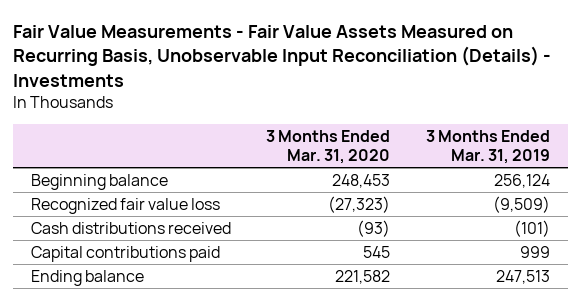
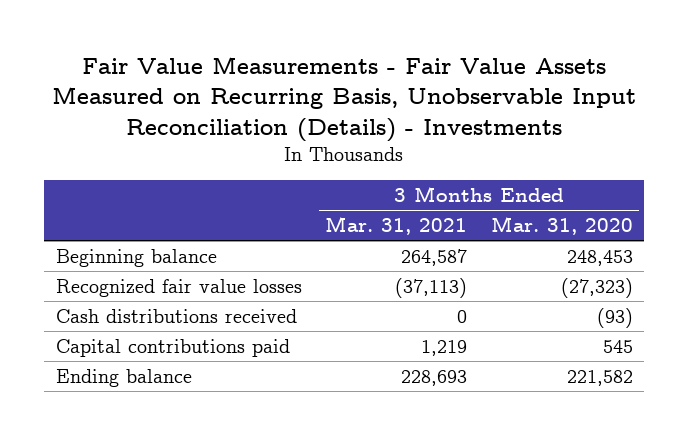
[425,130,550,164] 3 Months Ended Mar. 31, 2019 -> none
none -> [325,216,468,236] Mar. 31, 2021
[30,197,220,214] Recognized fair value loss -> [55,278,302,297] Recognized fair value losses

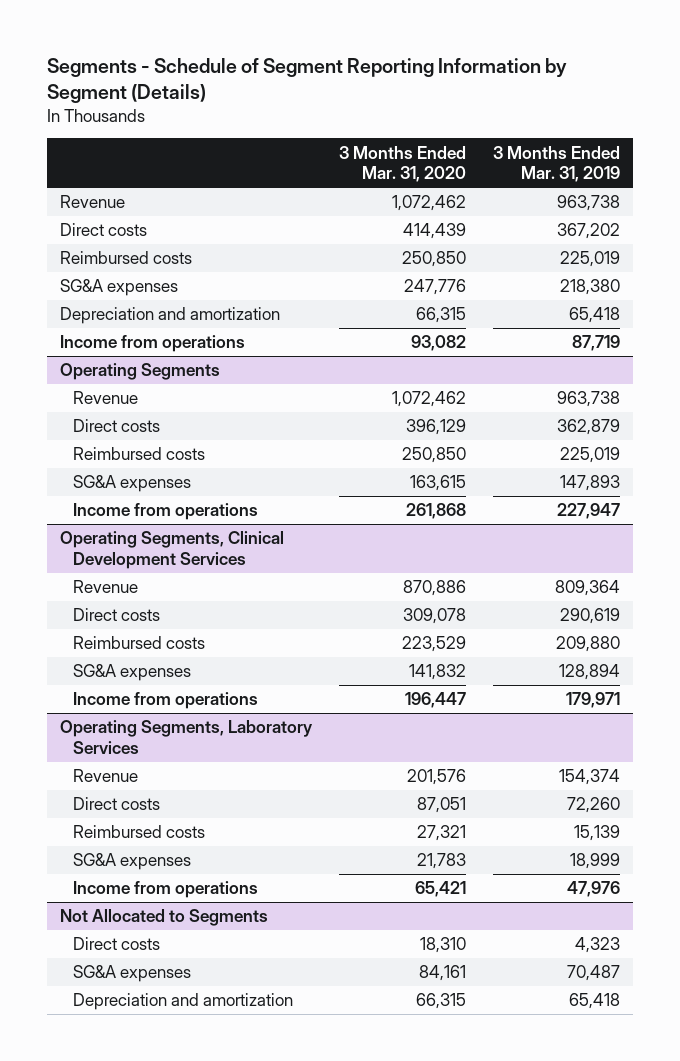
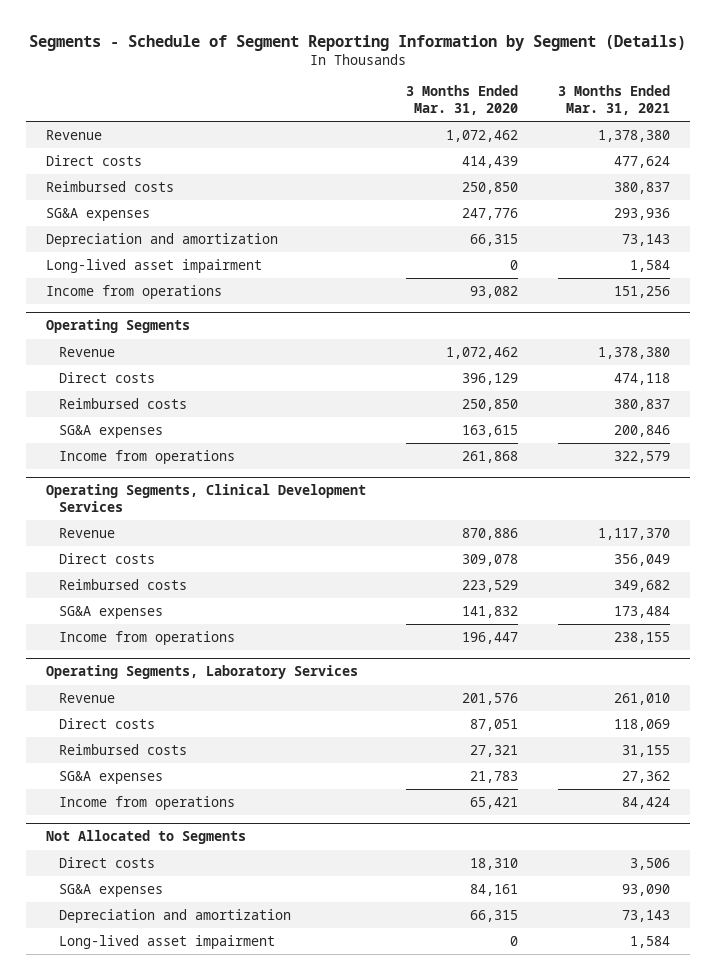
[492,145,620,183] 3 Months Ended Mar. 31, 2019 -> none
none -> [557,85,670,116] 3 Months Ended Mar. 31, 2021
none -> [46,258,263,273] Long-lived asset impairment
none -> [59,934,276,949] Long-lived asset impairment

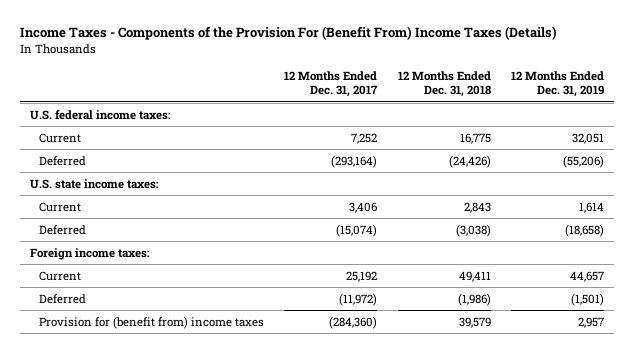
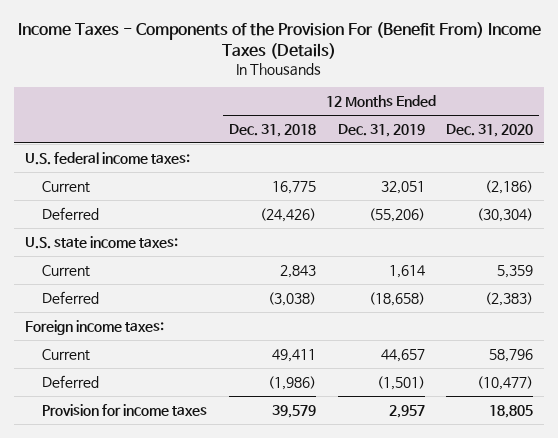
[284,70,379,98] 12 Months Ended Dec. 31, 2017 -> none
none -> [446,123,534,137] Dec. 31, 2020
[39,315,265,329] Provision for (benefit from) income taxes -> [42,403,208,416] Provision for income taxes

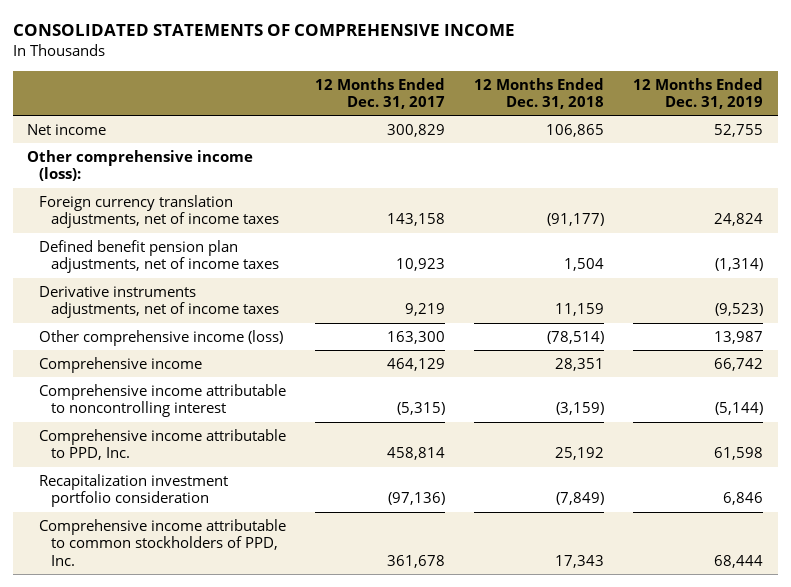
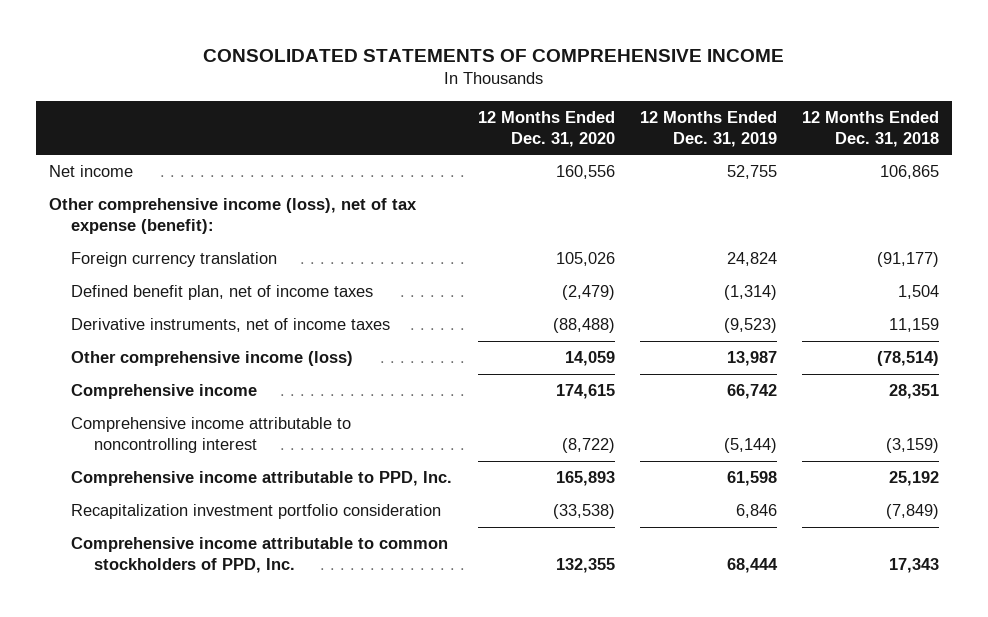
[315,77,446,110] 12 Months Ended Dec. 31, 2017 -> none
none -> [477,110,615,147] 12 Months Ended Dec. 31, 2020
[27,149,254,182] Other comprehensive income (loss): -> [48,198,417,234] Other comprehensive income (loss), net of tax expense (benefit):
[39,194,280,229] Foreign currency translation adjustments, net of income taxes -> [71,252,278,268] Foreign currency translation
[39,239,280,274] Defined benefit pension plan adjustments, net of income taxes -> [71,285,374,301] Defined benefit plan, net of income taxes
[39,285,280,319] Derivative instruments adjustments, net of income taxes -> [71,318,391,333] Derivative instruments, net of income taxes

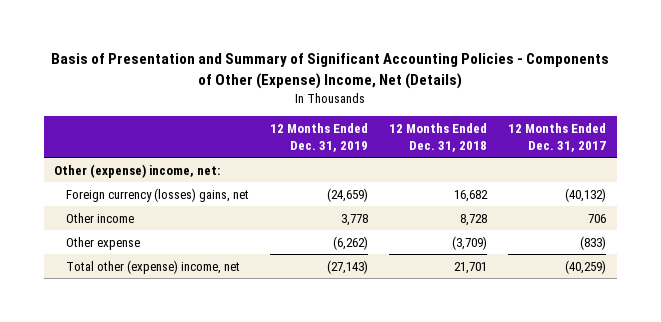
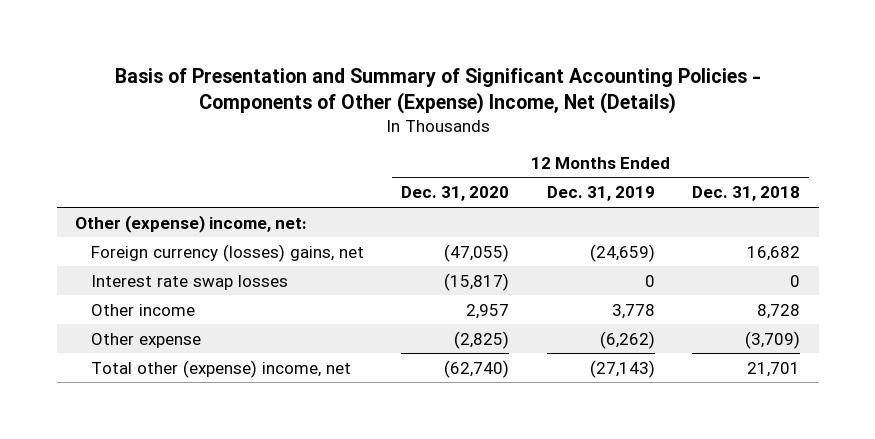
[508,122,607,152] 12 Months Ended Dec. 31, 2017 -> none
none -> [401,186,510,202] Dec. 31, 2020
none -> [90,274,288,290] Interest rate swap losses

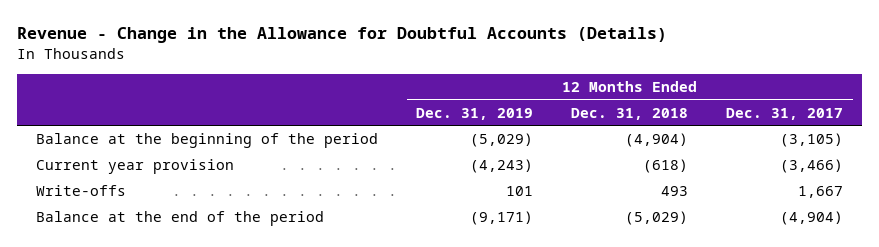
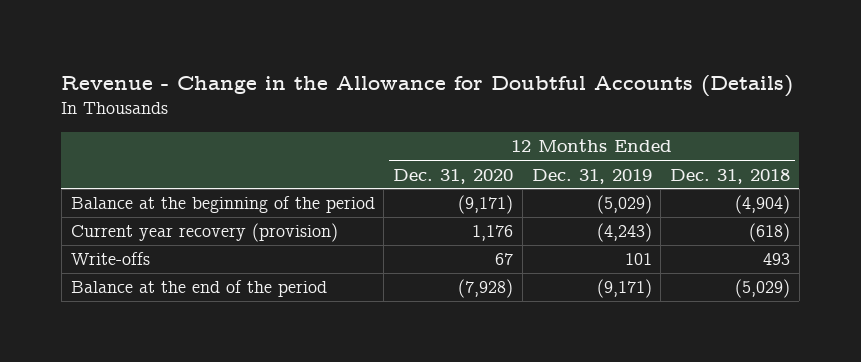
[726,107,844,120] Dec. 31, 2017 -> none
none -> [393,168,514,184] Dec. 31, 2020
[35,159,234,175] Current year provision -> [70,223,338,243] Current year recovery (provision)

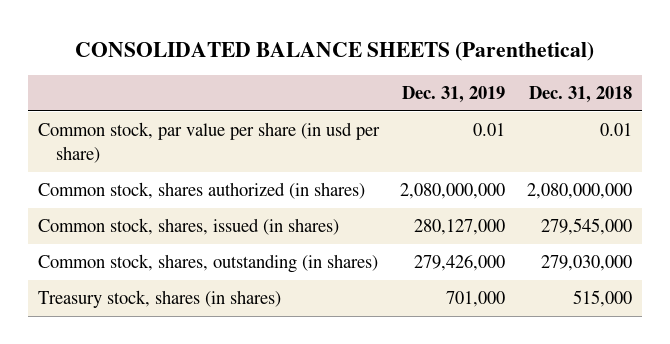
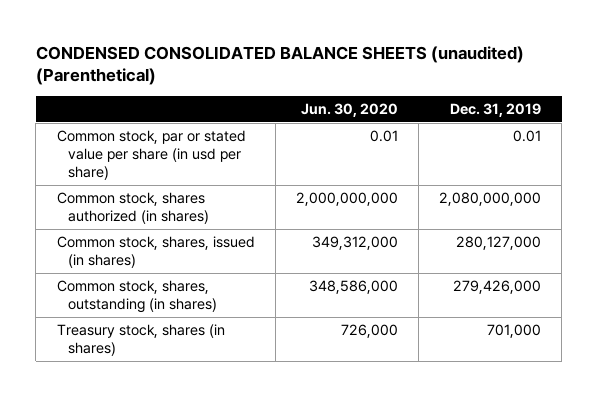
[74,41,594,61] CONSOLIDATED BALANCE SHEETS (Parenthetical) -> [35,45,524,86] CONDENSED CONSOLIDATED BALANCE SHEETS (unaudited) (Parenthetical)
[528,86,632,104] Dec. 31, 2018 -> none
none -> [300,102,398,117] Jun. 30, 2020
[38,121,381,163] Common stock, par value per share (in usd per share) -> [56,130,246,181] Common stock, par or stated value per share (in usd per share)

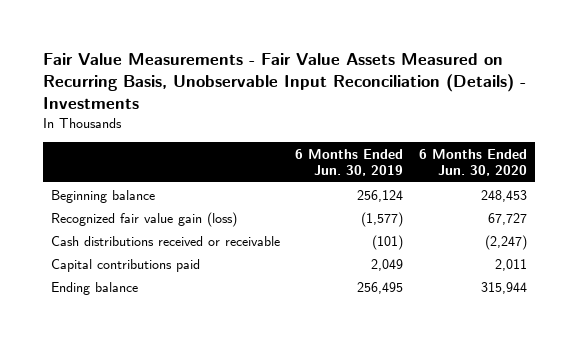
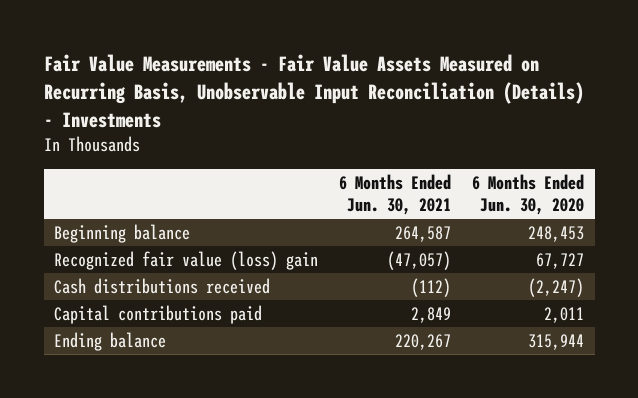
[295,148,404,177] 6 Months Ended Jun. 30, 2019 -> none
none -> [339,173,452,215] 6 Months Ended Jun. 30, 2021
[50,211,237,227] Recognized fair value gain (loss) -> [54,250,319,270] Recognized fair value (loss) gain
[50,235,280,246] Cash distributions received or receivable -> [54,277,271,294] Cash distributions received

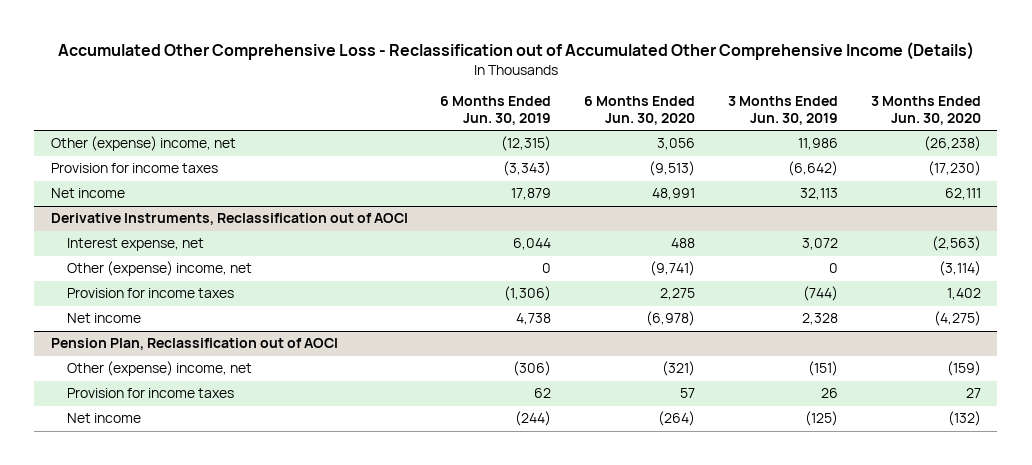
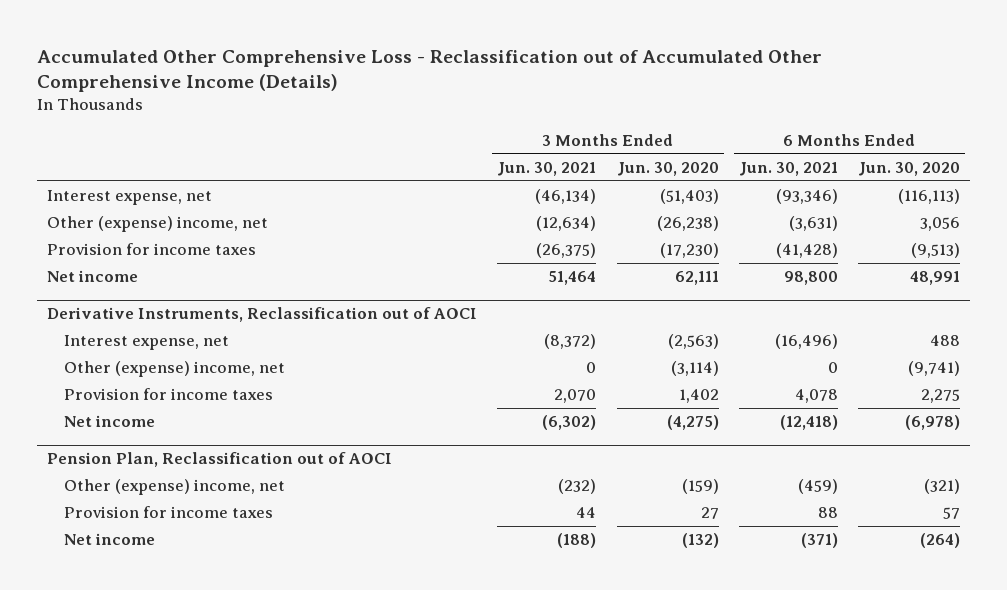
[440,96,552,126] 6 Months Ended Jun. 30, 2019 -> none
[728,96,839,126] 3 Months Ended Jun. 30, 2019 -> none
none -> [497,161,597,176] Jun. 30, 2021
none -> [738,161,838,176] Jun. 30, 2021
none -> [47,190,213,206] Interest expense, net

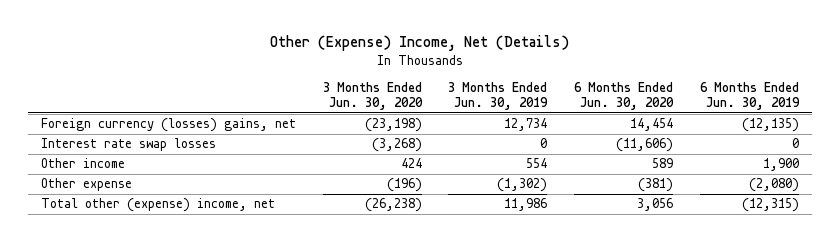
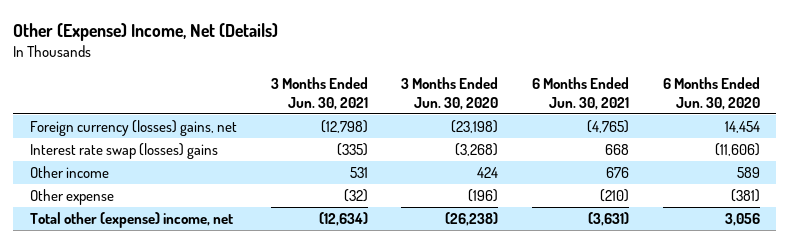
[448,81,549,111] 3 Months Ended Jun. 30, 2019 -> none
[699,81,800,111] 6 Months Ended Jun. 30, 2019 -> none
none -> [270,77,368,110] 3 Months Ended Jun. 30, 2021
none -> [531,77,629,110] 6 Months Ended Jun. 30, 2021
[40,138,216,152] Interest rate swap losses -> [30,143,219,160] Interest rate swap (losses) gains

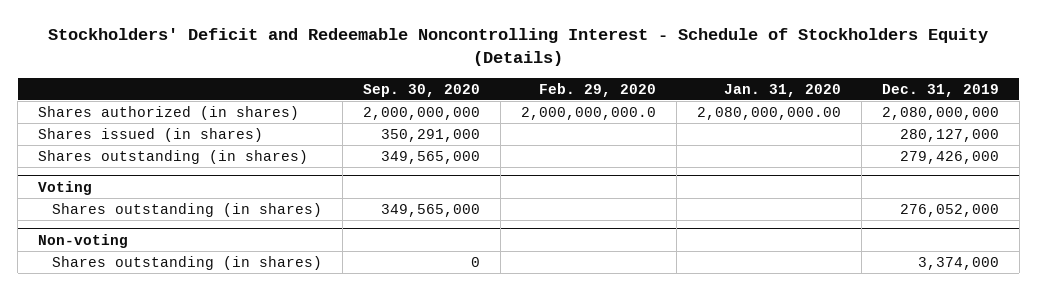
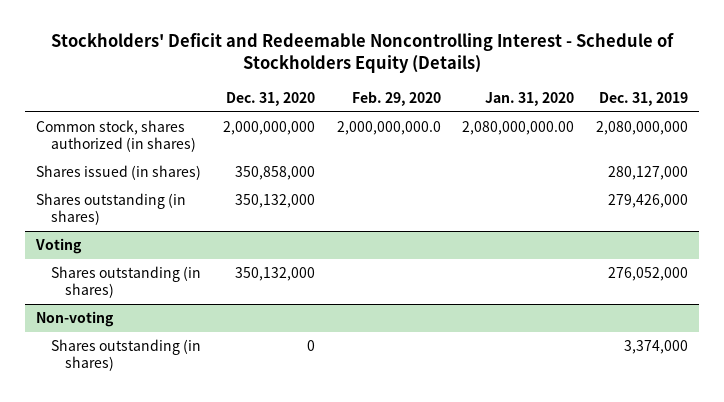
[363,83,481,97] Sep. 30, 2020 -> none
none -> [225,91,315,106] Dec. 31, 2020
[38,105,300,120] Shares authorized (in shares) -> [36,120,196,153] Common stock, shares authorized (in shares)

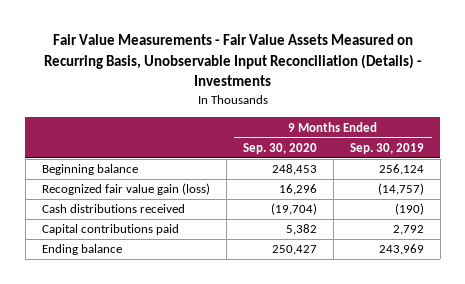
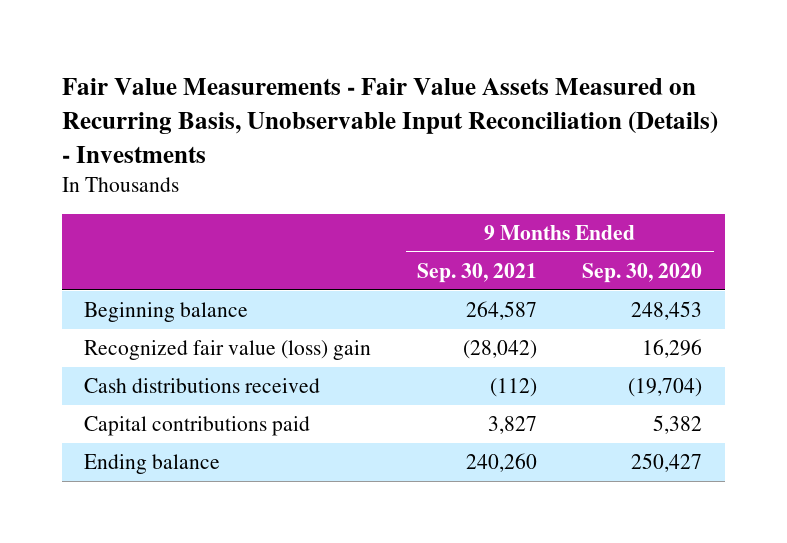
[349,142,424,154] Sep. 30, 2019 -> none
none -> [416,263,537,284] Sep. 30, 2021
[41,183,210,196] Recognized fair value gain (loss) -> [84,340,372,361] Recognized fair value (loss) gain

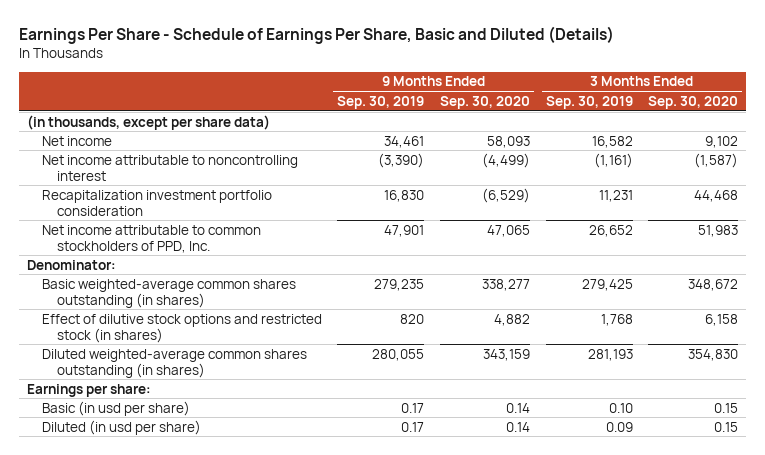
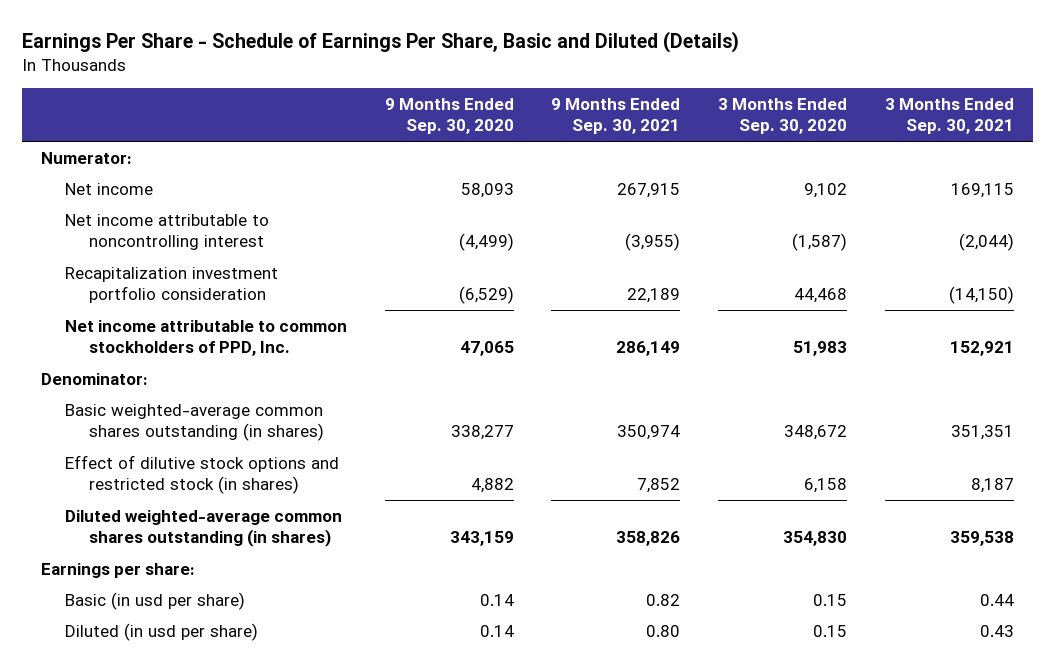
[337,95,425,109] Sep. 30, 2019 -> none
[545,95,633,109] Sep. 30, 2019 -> none
none -> [551,98,681,135] 9 Months Ended Sep. 30, 2021
none -> [885,98,1015,135] 3 Months Ended Sep. 30, 2021
[26,114,270,130] (in thousands, except per share data) -> [40,151,132,164] Numerator:

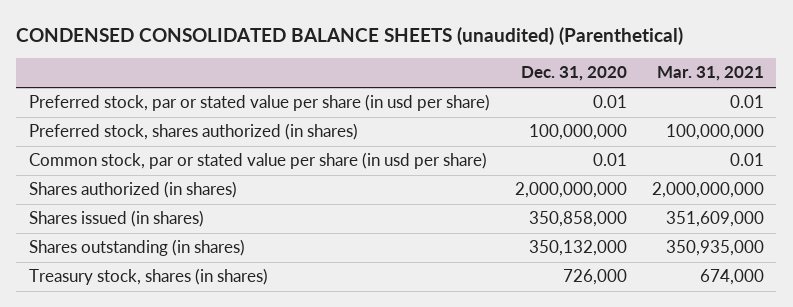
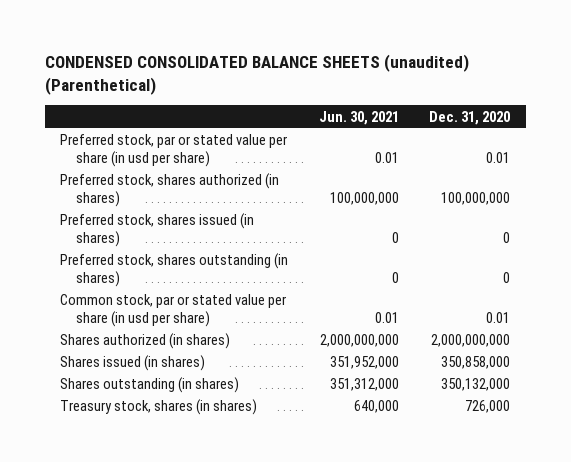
[656,66,764,82] Mar. 31, 2021 -> none
none -> [318,110,399,125] Jun. 30, 2021
none -> [60,213,255,248] Preferred stock, shares issued (in shares)
none -> [60,253,289,288] Preferred stock, shares outstanding (in shares)

